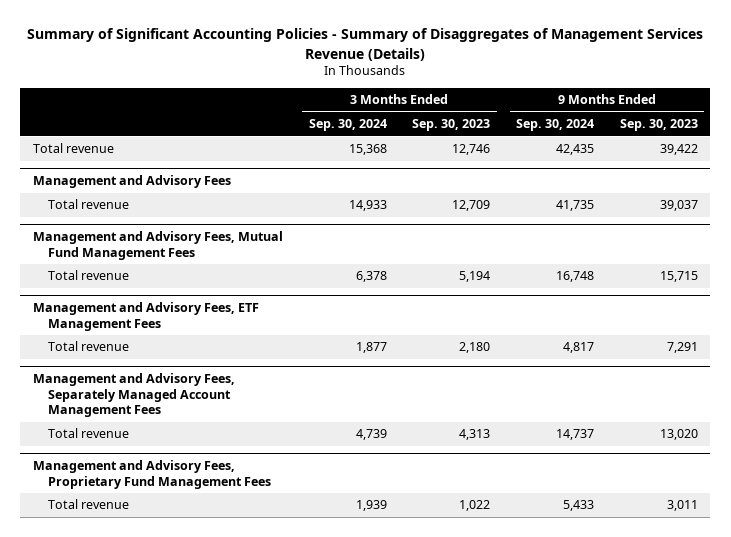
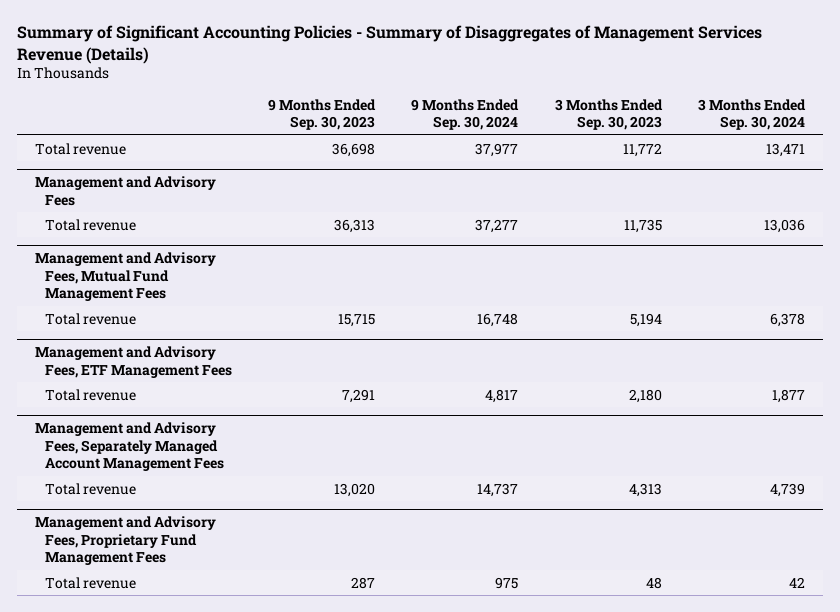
[348,144,387,156] 15,368 -> [766,142,806,157] 13,471
[452,144,491,156] 12,746 -> [622,142,662,157] 11,772
[555,144,594,156] 42,435 -> [475,142,519,157] 37,977
[659,144,698,156] 39,422 -> [331,142,375,157] 36,698
[348,200,387,212] 14,933 -> [764,218,806,233] 13,036
[452,200,491,212] 12,709 -> [623,218,662,233] 11,735
[555,200,594,212] 41,735 -> [475,218,519,233] 37,277
[659,200,698,212] 39,037 -> [333,218,375,233] 36,313
[355,500,387,512] 1,939 -> [789,576,806,588] 42
[459,500,491,512] 1,022 -> [645,576,662,589] 48
[562,500,594,512] 5,433 -> [495,576,519,589] 975
[666,500,698,512] 3,011 -> [350,576,375,589] 287

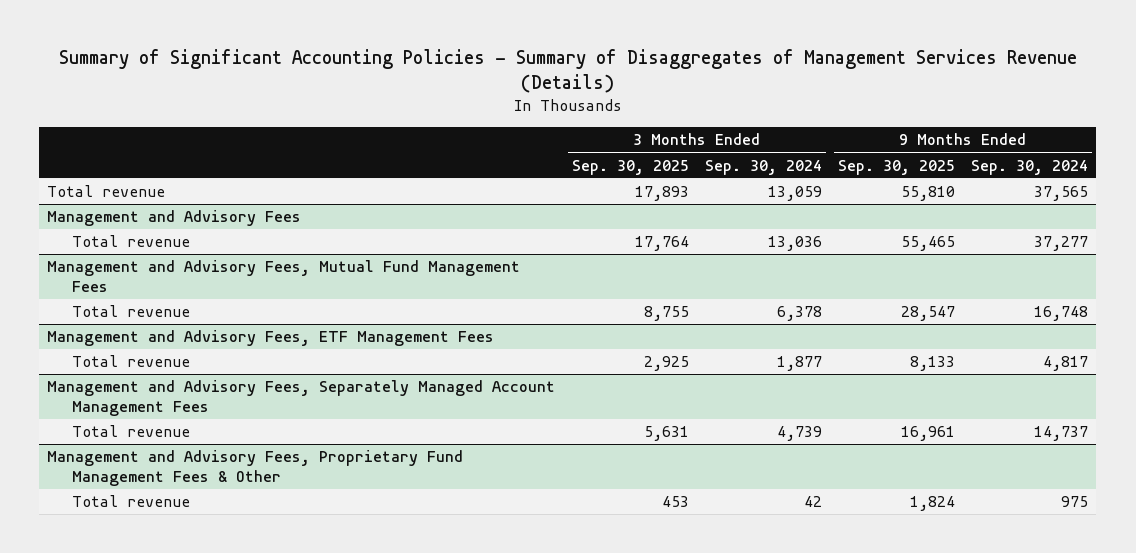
[267,98,376,130] 9 Months Ended Sep. 30, 2023 -> none
[554,98,663,130] 3 Months Ended Sep. 30, 2023 -> none
none -> [571,159,689,175] Sep. 30, 2025
none -> [838,159,956,175] Sep. 30, 2025
[475,142,519,157] 37,977 -> [1034,186,1089,202] 37,565
[766,142,806,157] 13,471 -> [767,186,822,202] 13,059
[34,516,216,566] Management and Advisory Fees, Proprietary Fund Management Fees -> [47,450,464,487] Management and Advisory Fees, Proprietary Fund Management Fees & Other

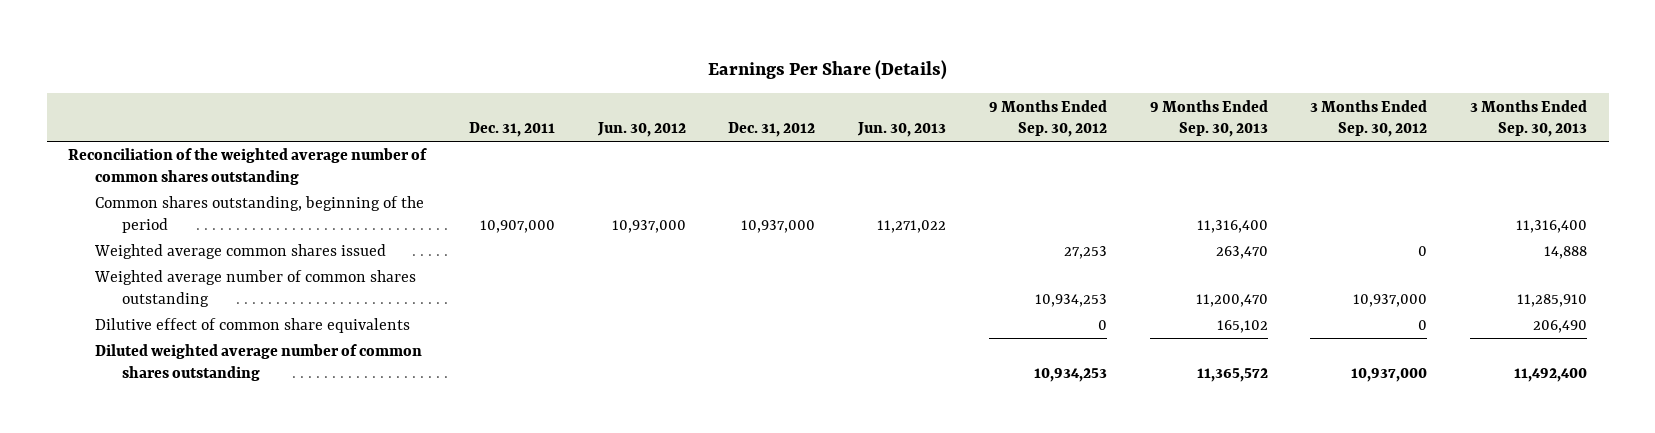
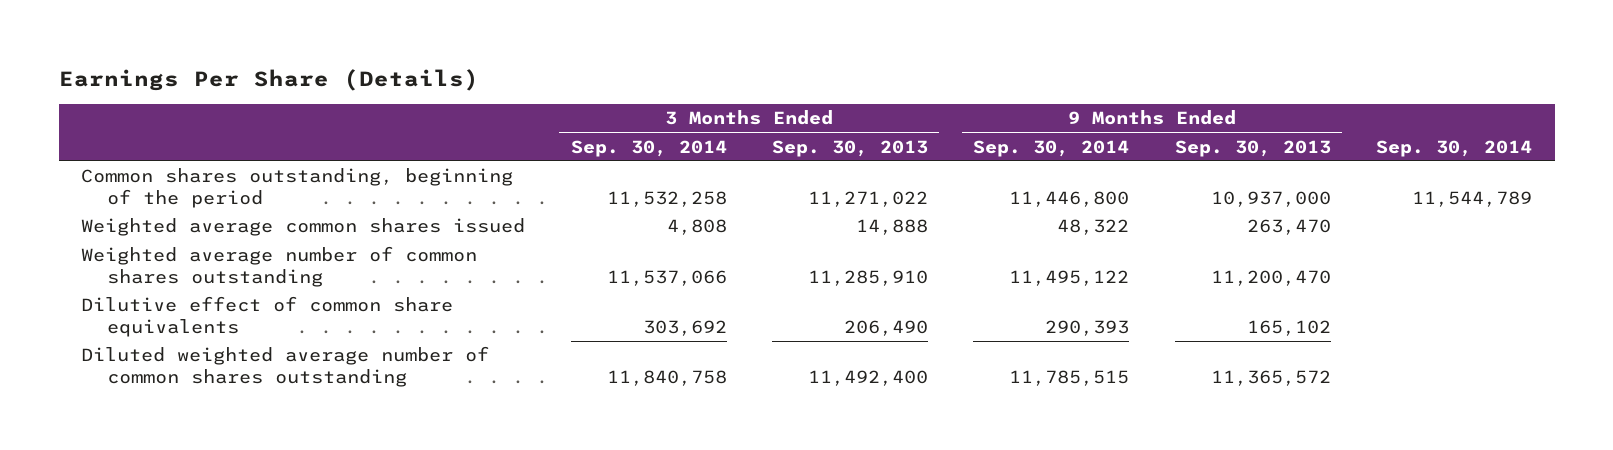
[468,122,555,138] Dec. 31, 2011 -> none
[596,122,686,138] Jun. 30, 2012 -> none
[728,122,816,138] Dec. 31, 2012 -> none
[857,122,947,138] Jun. 30, 2013 -> none
[988,99,1107,138] 9 Months Ended Sep. 30, 2012 -> none
[1310,99,1428,138] 3 Months Ended Sep. 30, 2012 -> none
none -> [570,139,727,157] Sep. 30, 2014
none -> [973,139,1130,157] Sep. 30, 2014
none -> [1375,139,1532,157] Sep. 30, 2014
[68,148,428,186] Reconciliation of the weighted average number of common shares outstanding -> none
[1196,220,1268,234] 11,316,400 -> [1210,191,1331,208] 10,937,000
[1516,220,1588,234] 11,316,400 -> [807,191,928,208] 11,271,022

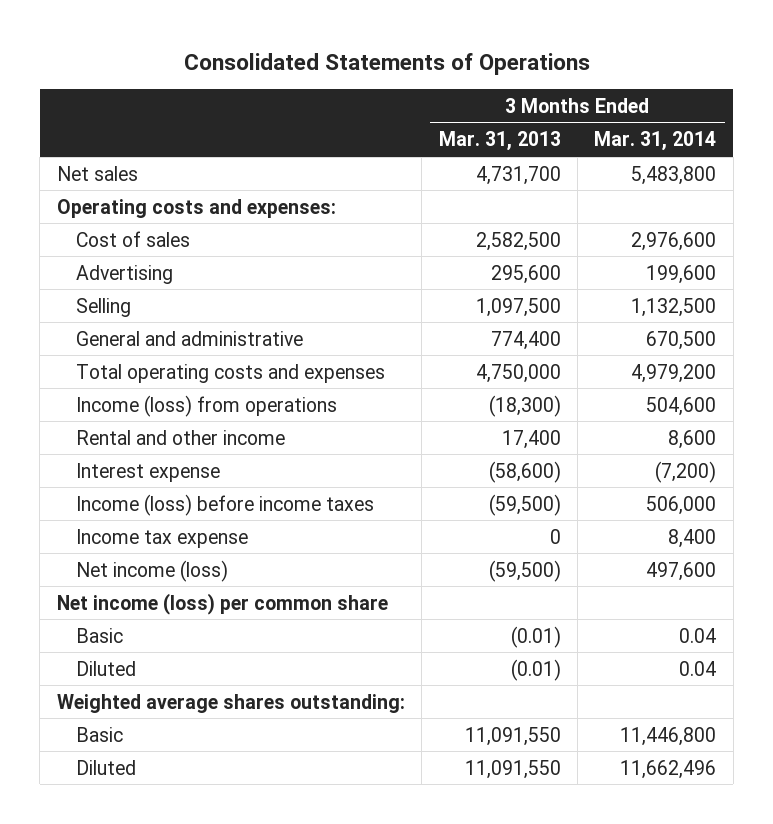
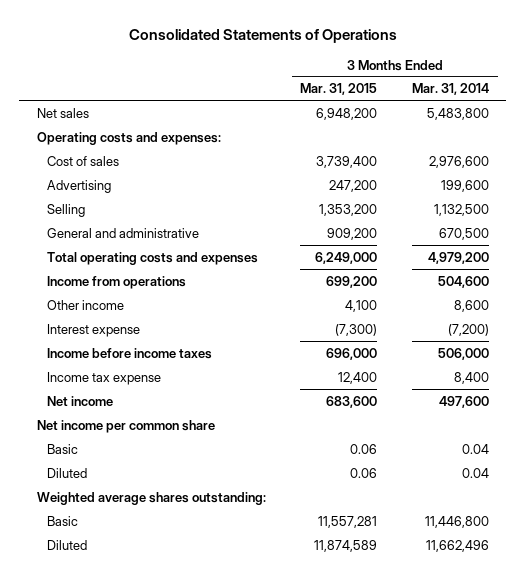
[438,131,561,152] Mar. 31, 2013 -> none
none -> [300,83,378,96] Mar. 31, 2015
[75,394,337,417] Income (loss) from operations -> [46,275,186,289] Income from operations
[75,429,285,445] Rental and other income -> [46,299,124,310] Other income
[75,493,374,516] Income (loss) before income taxes -> [46,347,212,359] Income before income taxes
[75,559,228,582] Net income (loss) -> [46,395,113,406] Net income
[56,592,388,615] Net income (loss) per common share -> [36,419,215,433] Net income per common share

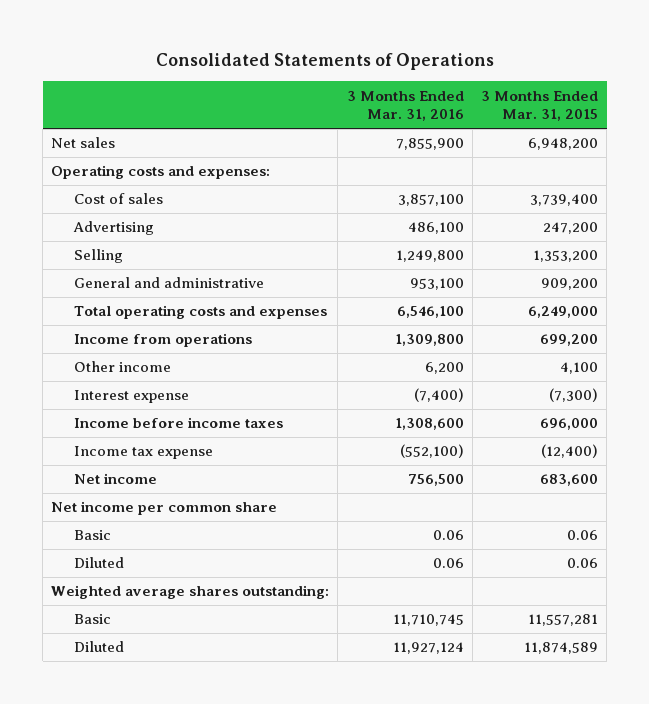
[411,83,489,96] Mar. 31, 2014 -> none
none -> [346,90,464,122] 3 Months Ended Mar. 31, 2016
[338,371,378,384] 12,400 -> [541,444,599,459] (12,400)

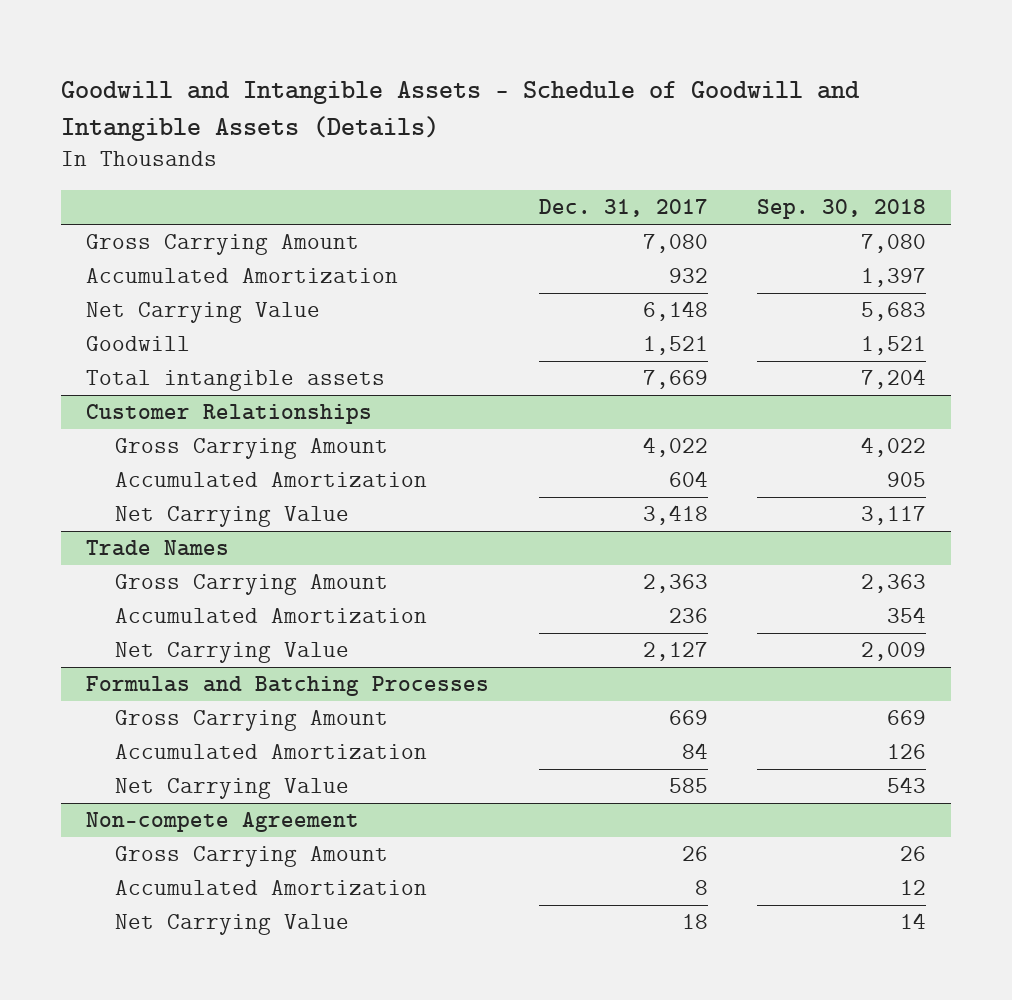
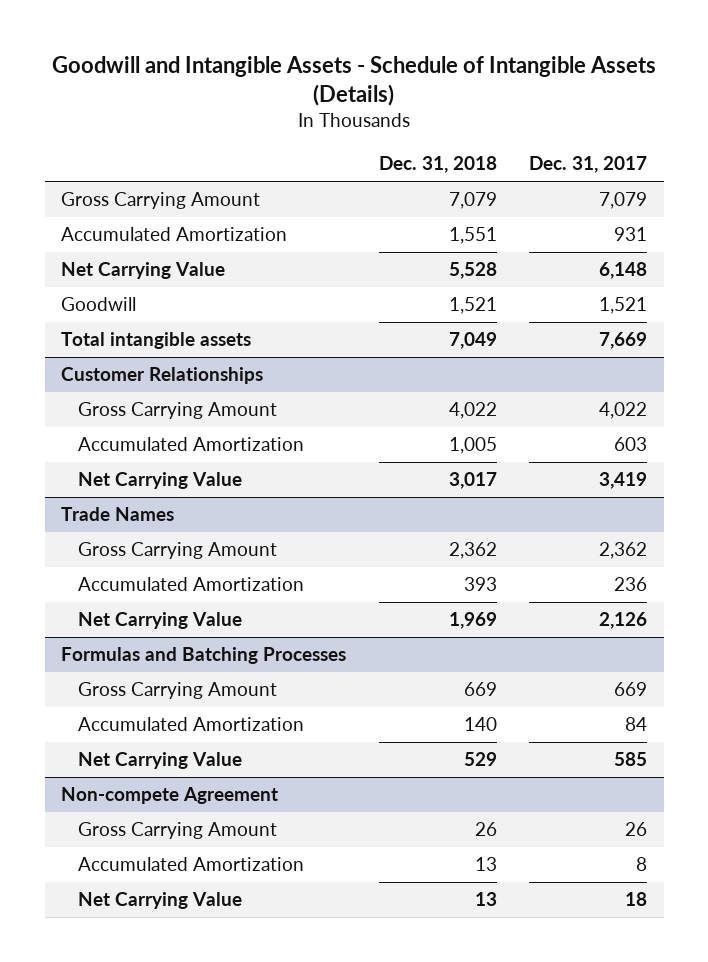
[61,81,861,141] Goodwill and Intangible Assets - Schedule of Goodwill and Intangible Assets (Details) -> [52,56,657,107] Goodwill and Intangible Assets - Schedule of Intangible Assets (Details)
[757,199,927,220] Sep. 30, 2018 -> none
none -> [378,156,497,174] Dec. 31, 2018
[642,234,708,254] 7,080 -> [599,192,648,210] 7,079
[668,268,708,284] 932 -> [614,227,648,242] 931
[668,471,708,488] 604 -> [614,437,648,452] 603
[642,505,708,526] 3,418 -> [599,472,648,490] 3,419
[642,574,708,594] 2,363 -> [599,542,648,560] 2,362
[642,642,708,662] 2,127 -> [599,612,648,630] 2,126

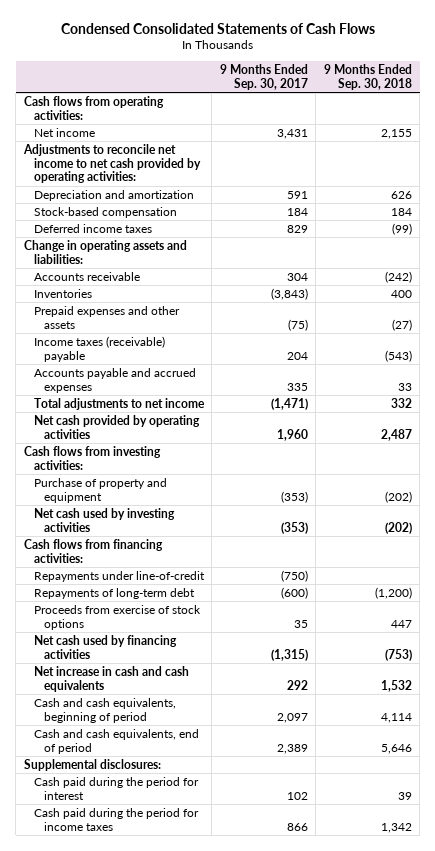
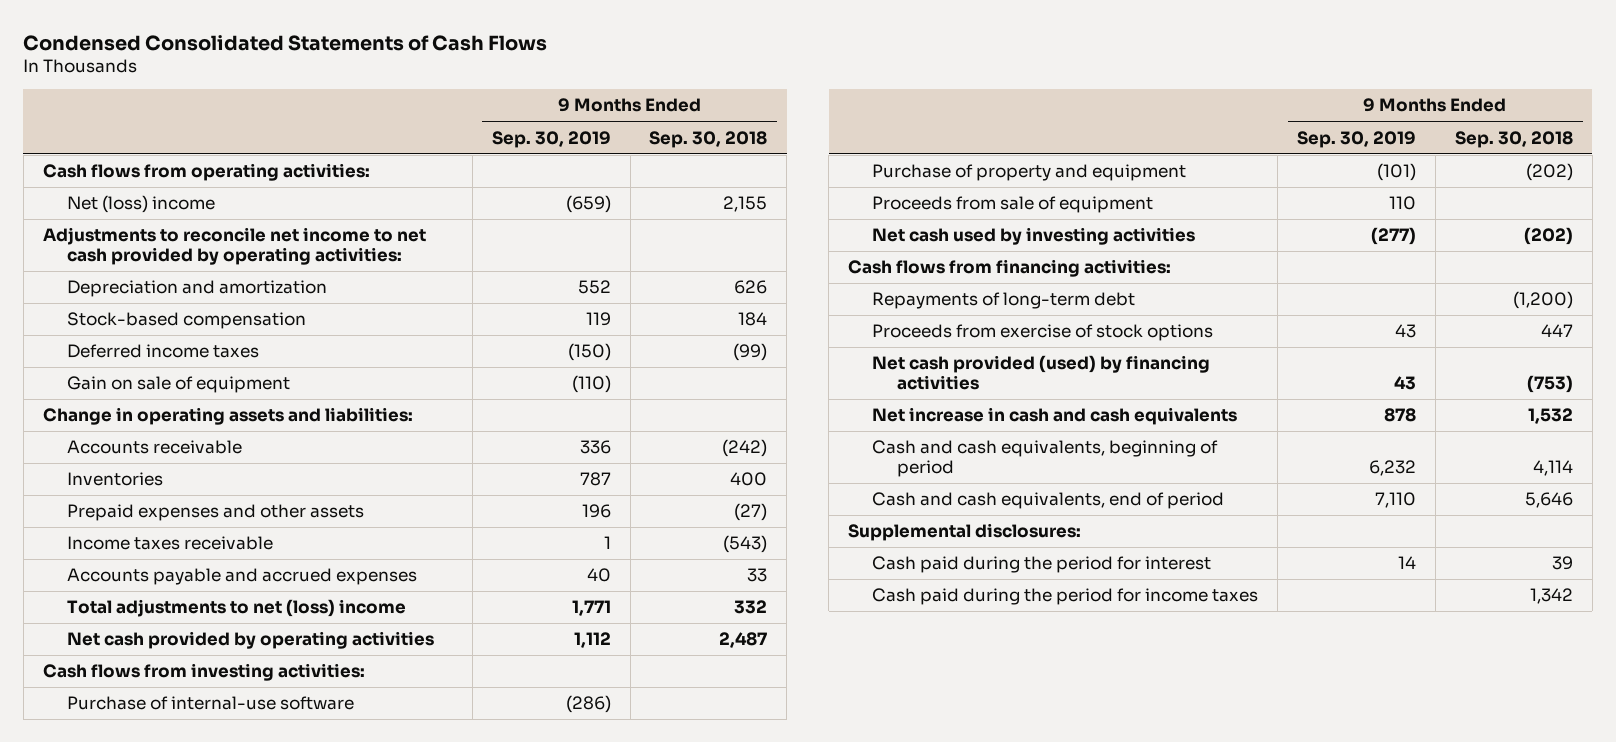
[219,63,308,90] 9 Months Ended Sep. 30, 2017 -> none
none -> [491,130,611,148] Sep. 30, 2019
[33,127,95,137] Net income -> [66,195,215,214] Net (loss) income
none -> [66,376,290,394] Gain on sale of equipment
[33,335,165,362] Income taxes (receivable) payable -> [66,536,273,551] Income taxes receivable
[33,397,205,410] Total adjustments to net income -> [66,599,406,618] Total adjustments to net (loss) income
none -> [66,696,354,711] Purchase of internal-use software
none -> [872,196,1154,214] Proceeds from sale of equipment
[33,570,205,582] Repayments under line-of-credit -> none
[33,634,177,659] Net cash used by financing activities -> [872,355,1211,391] Net cash provided (used) by financing activities

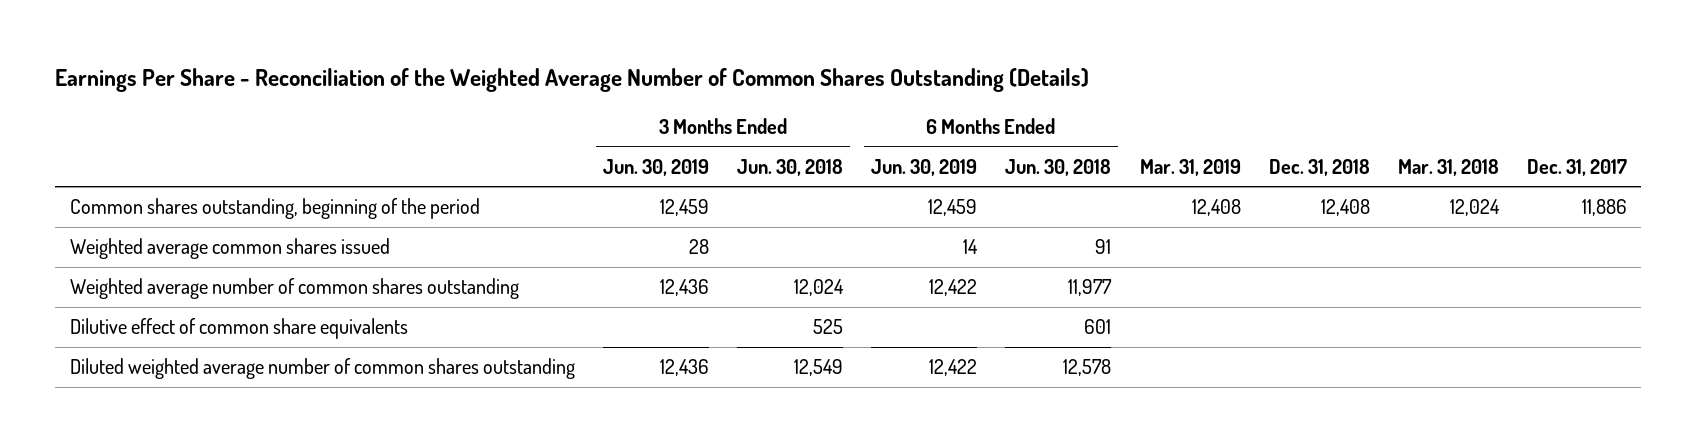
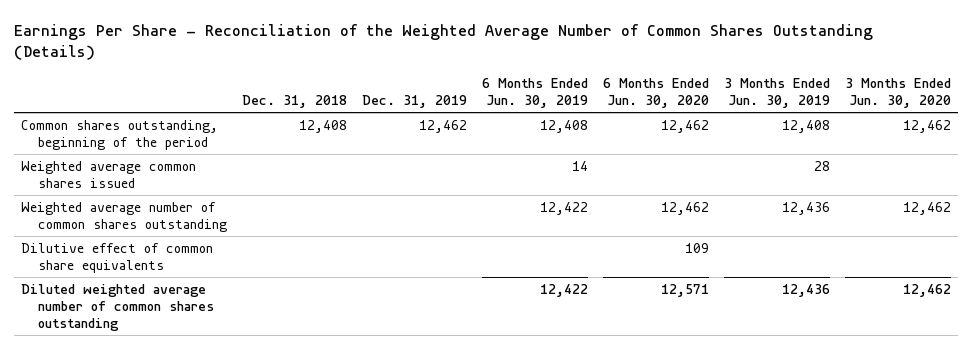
[736,158,843,176] Jun. 30, 2018 -> none
[1005,158,1112,176] Jun. 30, 2018 -> none
[1139,158,1241,176] Mar. 31, 2019 -> none
[1397,158,1499,176] Mar. 31, 2018 -> none
[1527,158,1628,176] Dec. 31, 2017 -> none
none -> [361,95,467,109] Dec. 31, 2019
none -> [602,78,709,109] 6 Months Ended Jun. 30, 2020
none -> [844,78,951,109] 3 Months Ended Jun. 30, 2020
[659,199,709,217] 12,459 -> [781,119,830,133] 12,408
[928,199,978,217] 12,459 -> [539,119,588,133] 12,408

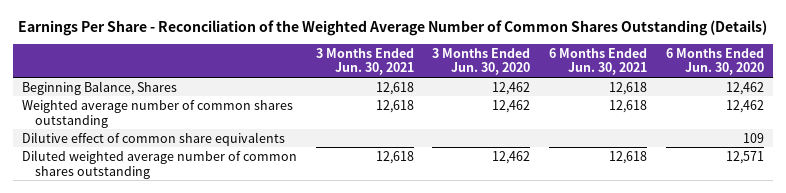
[242,95,348,109] Dec. 31, 2018 -> none
[361,95,467,109] Dec. 31, 2019 -> none
[481,78,588,109] 6 Months Ended Jun. 30, 2019 -> none
[723,78,830,109] 3 Months Ended Jun. 30, 2019 -> none
none -> [315,47,414,76] 3 Months Ended Jun. 30, 2021
none -> [549,47,648,76] 6 Months Ended Jun. 30, 2021
[21,160,197,188] Weighted average common shares issued -> none
[21,119,219,150] Common shares outstanding, beginning of the period -> [21,80,177,95] Beginning Balance, Shares

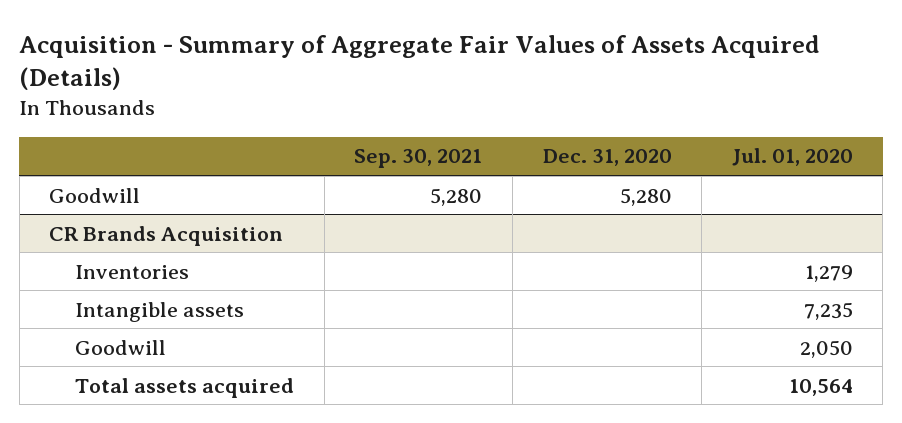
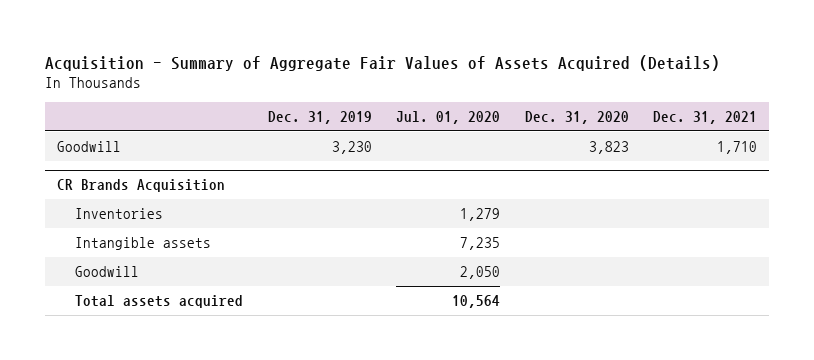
[354,149,483,169] Sep. 30, 2021 -> none
none -> [267,110,372,124] Dec. 31, 2019
none -> [652,110,757,124] Dec. 31, 2021
[619,187,672,206] 5,280 -> [588,141,629,155] 3,823

